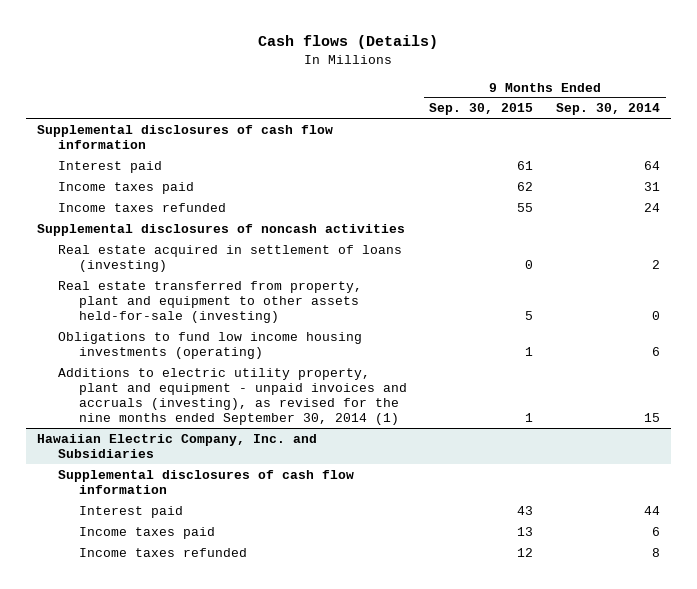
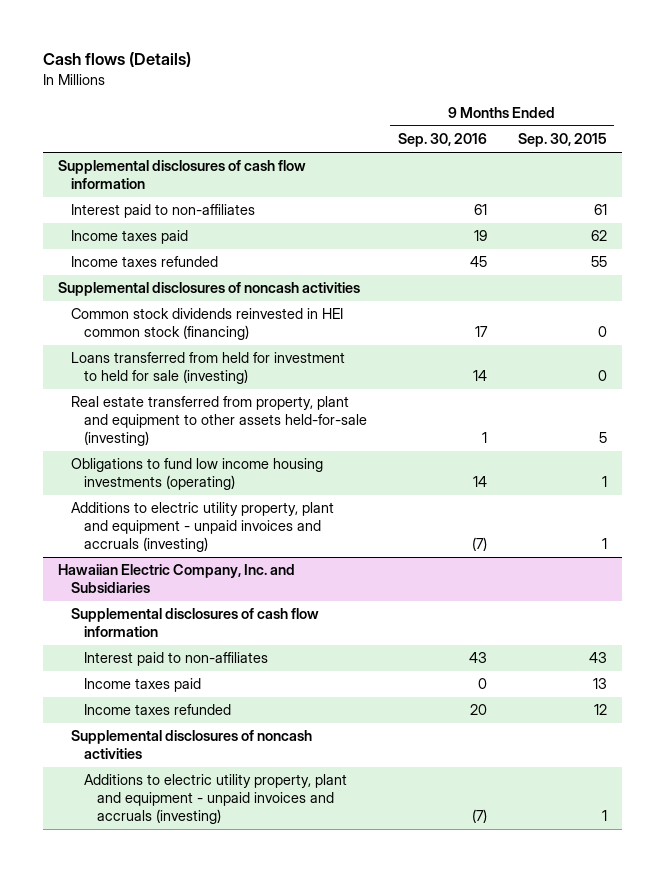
[555,103,660,116] Sep. 30, 2014 -> none
none -> [397,133,487,148] Sep. 30, 2016
[57,160,162,173] Interest paid -> [71,204,256,219] Interest paid to non-affiliates
[57,244,402,272] Real estate acquired in settlement of loans (investing) -> none
none -> [71,308,344,341] Common stock dividends reinvested in HEI common stock (financing)
none -> [71,352,346,385] Loans transferred from held for investment to held for sale (investing)
[57,367,407,426] Additions to electric utility property, plant and equipment - unpaid invoices and accruals (investing), as revised for the nine months ended September 30, 2014 (1) -> [71,502,335,553] Additions to electric utility property, plant and equipment - unpaid invoices and accruals (investing)
[78,505,183,518] Interest paid -> [84,652,269,667] Interest paid to non-affiliates
none -> [71,730,313,760] Supplemental disclosures of noncash activities
none -> [84,774,348,825] Additions to electric utility property, plant and equipment - unpaid invoices and accruals (investing)

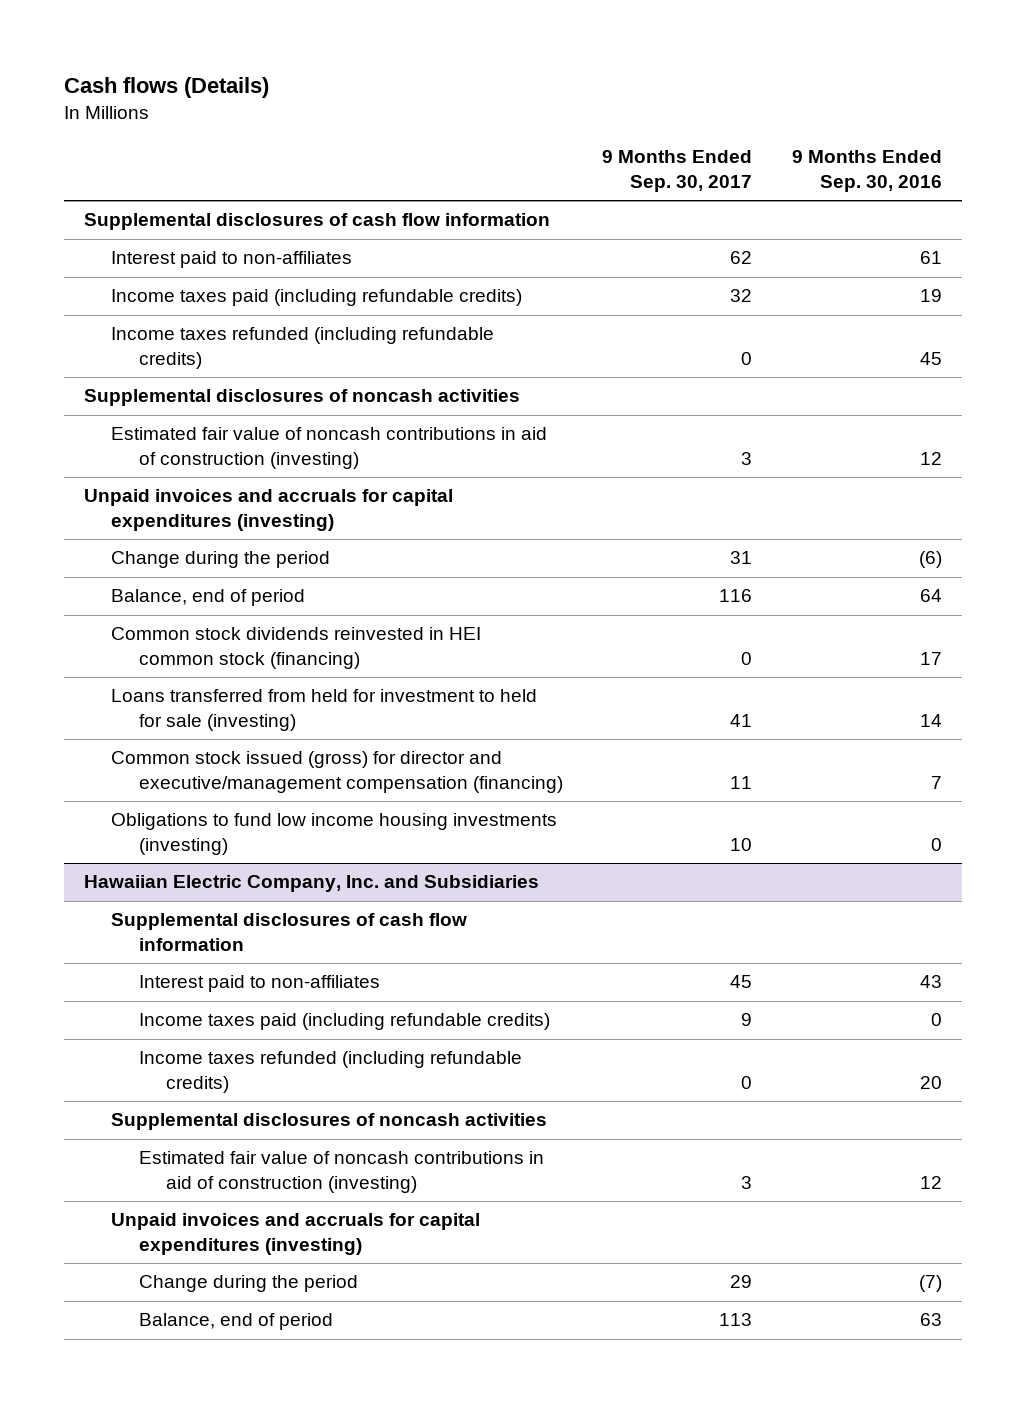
[517,133,607,148] Sep. 30, 2015 -> none
none -> [602,150,753,193] 9 Months Ended Sep. 30, 2017
[71,230,189,245] Income taxes paid -> [111,289,523,307] Income taxes paid (including refundable credits)
[71,256,219,268] Income taxes refunded -> [111,327,495,370] Income taxes refunded (including refundable credits)
none -> [111,427,548,470] Estimated fair value of noncash contributions in aid of construction (investing)
none -> [83,489,453,532] Unpaid invoices and accruals for capital expenditures (investing)
none -> [111,551,331,569] Change during the period
none -> [111,589,306,607] Balance, end of period
[71,396,368,447] Real estate transferred from property, plant and equipment to other assets held-for-sale (investing) -> none
[71,502,335,553] Additions to electric utility property, plant and equipment - unpaid invoices and accruals (investing) -> none
none -> [111,751,563,794] Common stock issued (gross) for director and executive/management compensation (financing)
[71,458,324,491] Obligations to fund low income housing investments (operating) -> [111,813,558,856] Obligations to fund low income housing investments (investing)
[472,476,487,488] 14 -> [931,838,943,852] 0
[84,678,202,693] Income taxes paid -> [138,1013,550,1031] Income taxes paid (including refundable credits)
[84,704,232,716] Income taxes refunded -> [138,1051,522,1094] Income taxes refunded (including refundable credits)
[84,774,348,825] Additions to electric utility property, plant and equipment - unpaid invoices and accruals (investing) -> none
none -> [138,1151,544,1194] Estimated fair value of noncash contributions in aid of construction (investing)
none -> [111,1213,481,1256] Unpaid invoices and accruals for capital expenditures (investing)
none -> [138,1275,358,1293] Change during the period
none -> [138,1313,333,1331] Balance, end of period

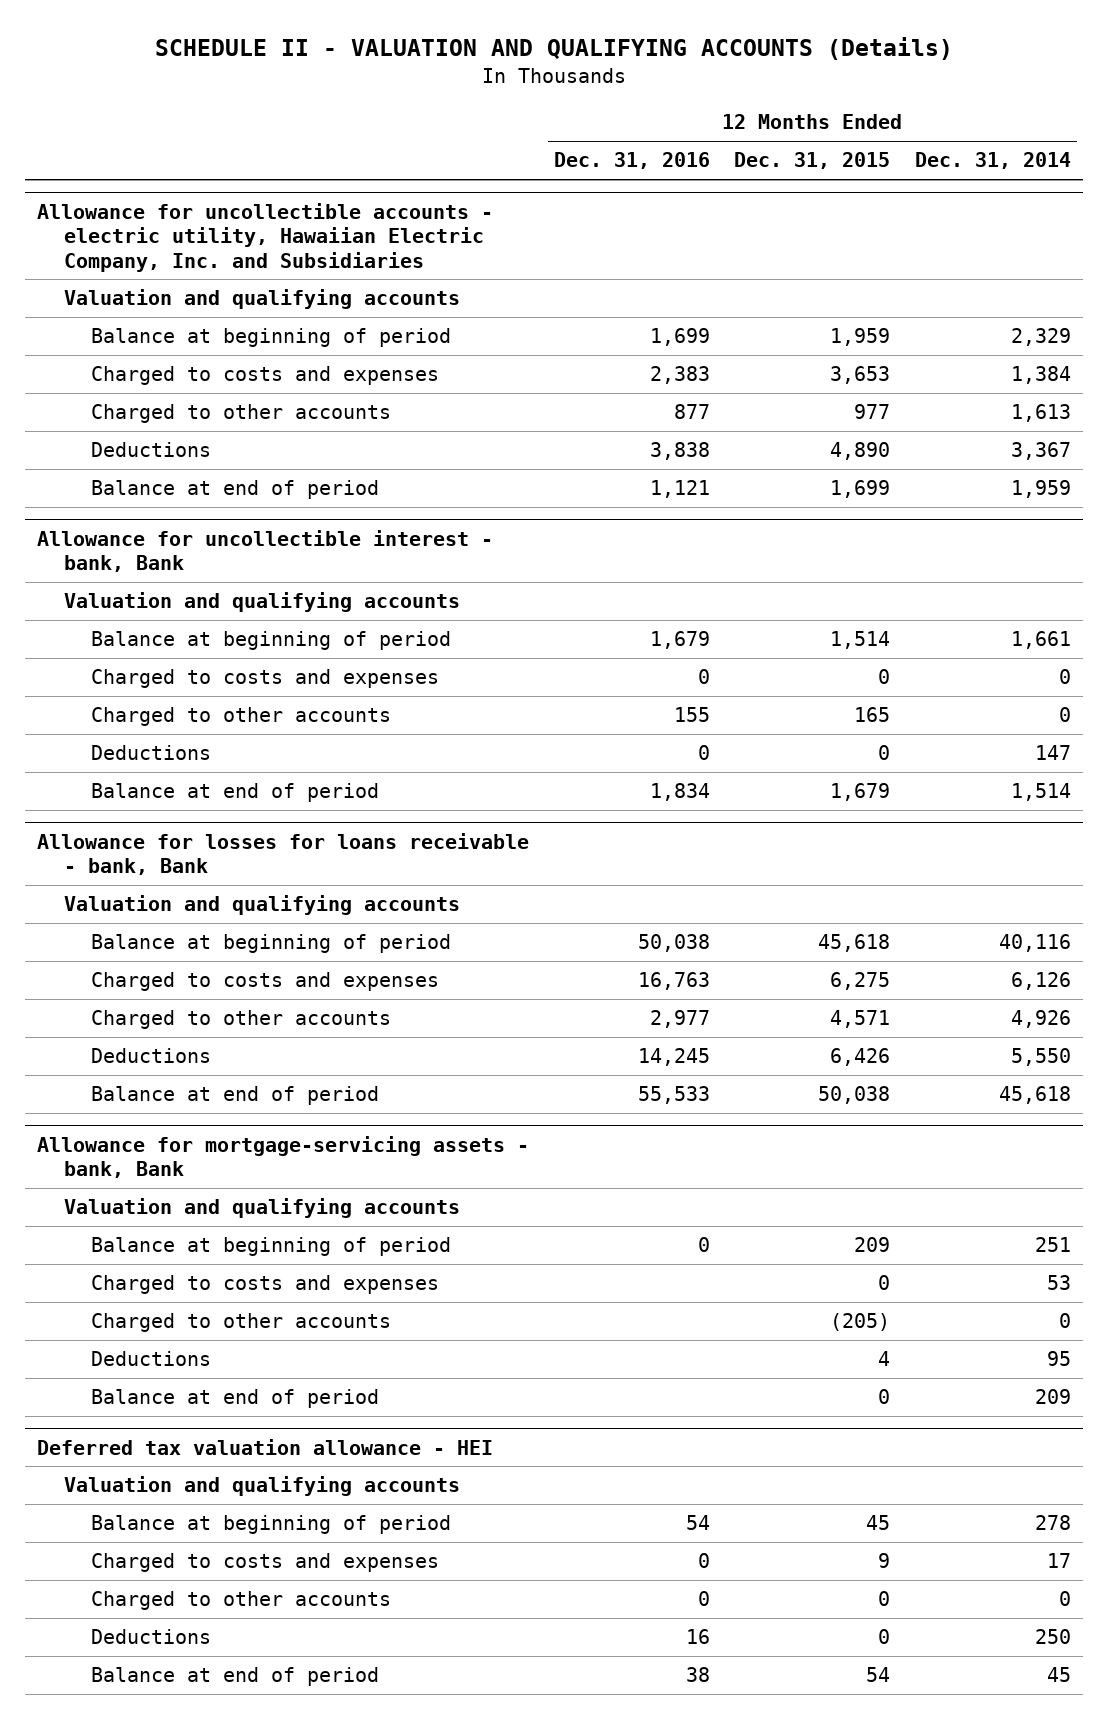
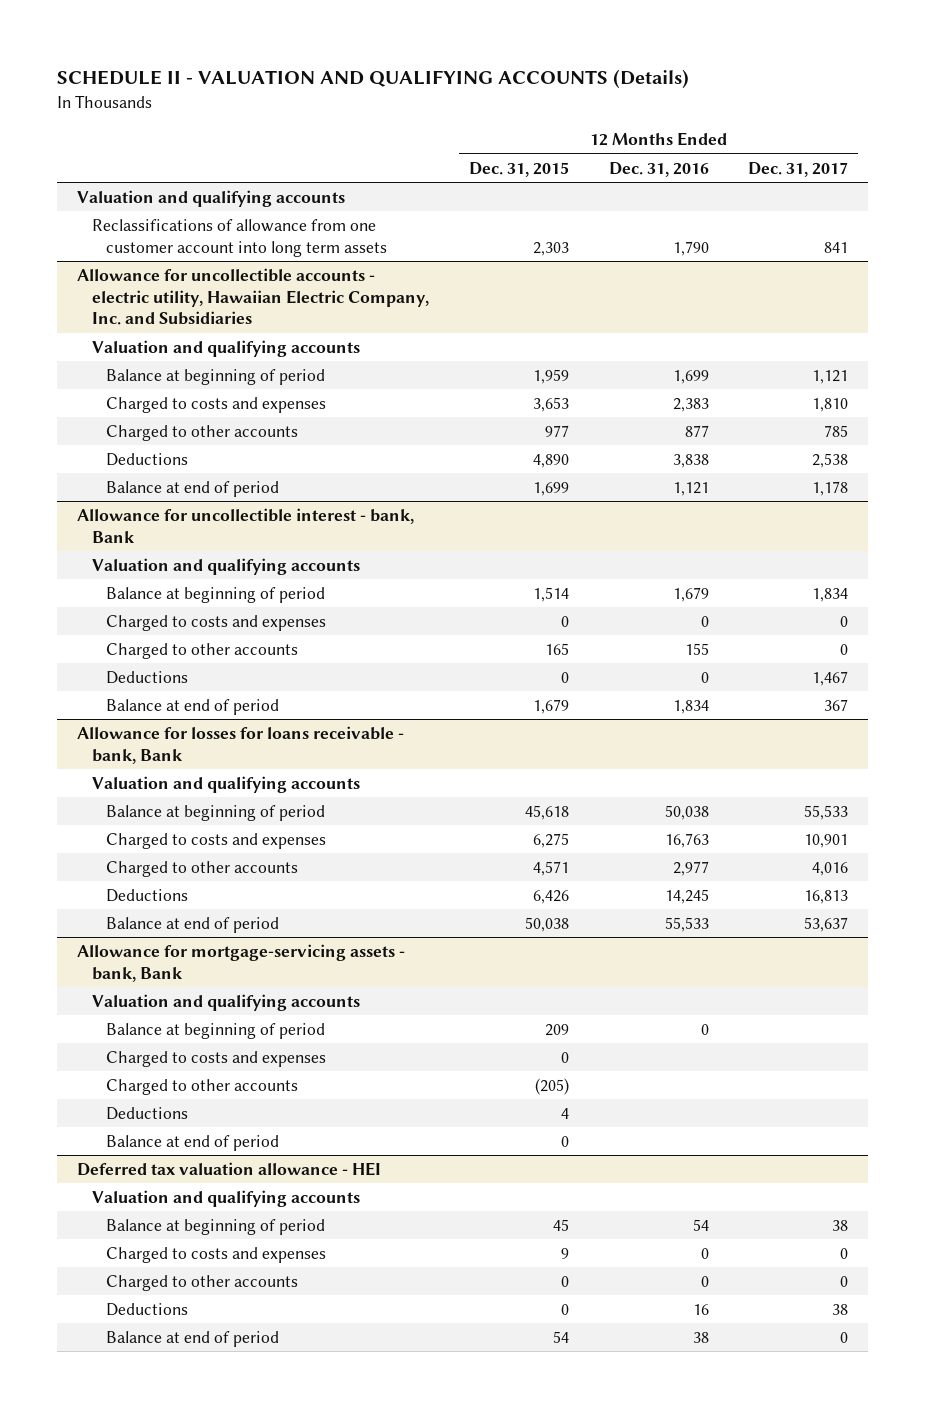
[914,152,1071,170] Dec. 31, 2014 -> none
none -> [748,161,849,177] Dec. 31, 2017
none -> [77,189,346,207] Valuation and qualifying accounts
none -> [91,218,388,257] Reclassifications of allowance from one customer account into long term assets

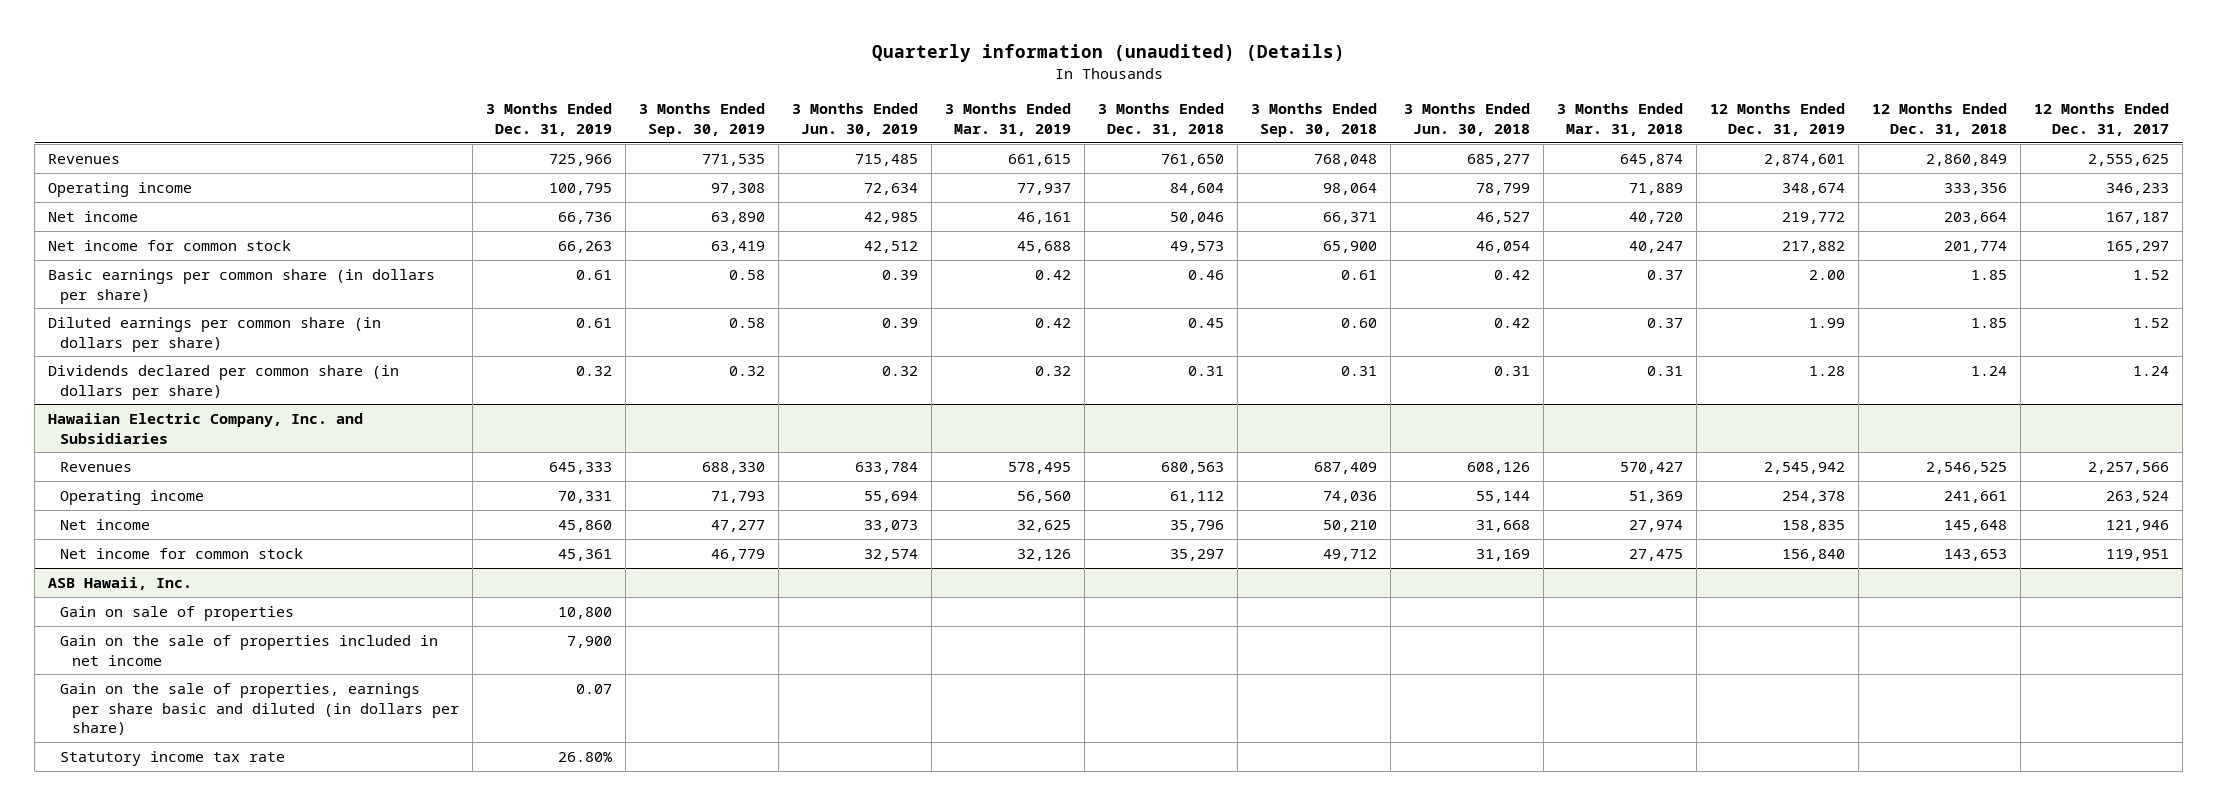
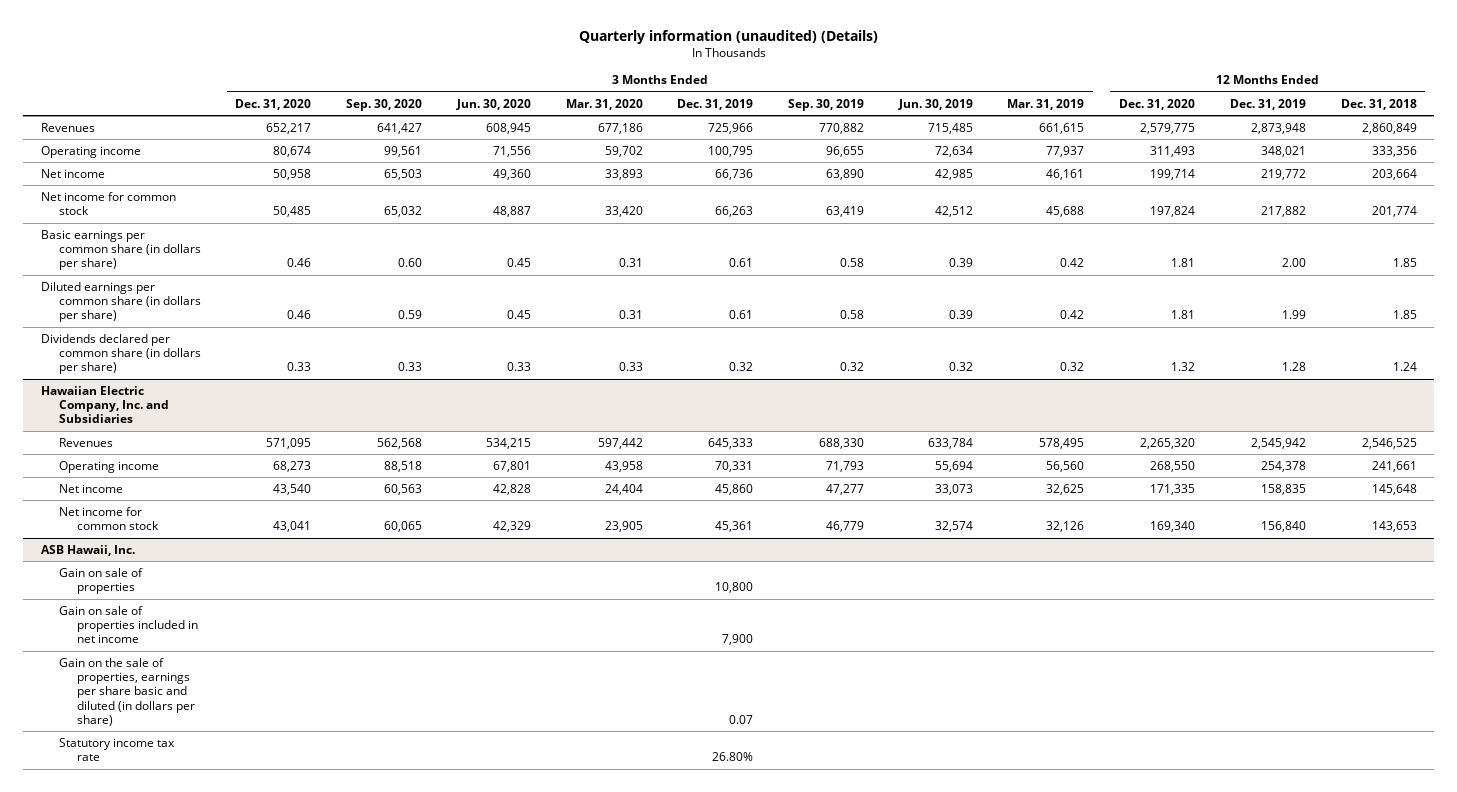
[1097,102,1224,136] 3 Months Ended Dec. 31, 2018 -> none
[1251,102,1378,137] 3 Months Ended Sep. 30, 2018 -> none
[1404,102,1531,136] 3 Months Ended Jun. 30, 2018 -> none
[1557,102,1684,136] 3 Months Ended Mar. 31, 2018 -> none
[2034,102,2170,136] 12 Months Ended Dec. 31, 2017 -> none
none -> [235,98,312,110] Dec. 31, 2020
none -> [346,98,423,111] Sep. 30, 2020
none -> [455,98,531,110] Jun. 30, 2020
none -> [565,98,643,110] Mar. 31, 2020
none -> [1119,98,1196,110] Dec. 31, 2020
[701,153,765,166] 771,535 -> [818,122,864,134] 770,882
[1764,153,1846,166] 2,874,601 -> [1250,122,1306,134] 2,873,948
[710,182,765,195] 97,308 -> [825,145,864,157] 96,655
[1782,182,1846,195] 348,674 -> [1260,145,1306,157] 348,021
[59,634,438,666] Gain on the sale of properties included in net income -> [58,605,198,644] Gain on sale of properties included in net income

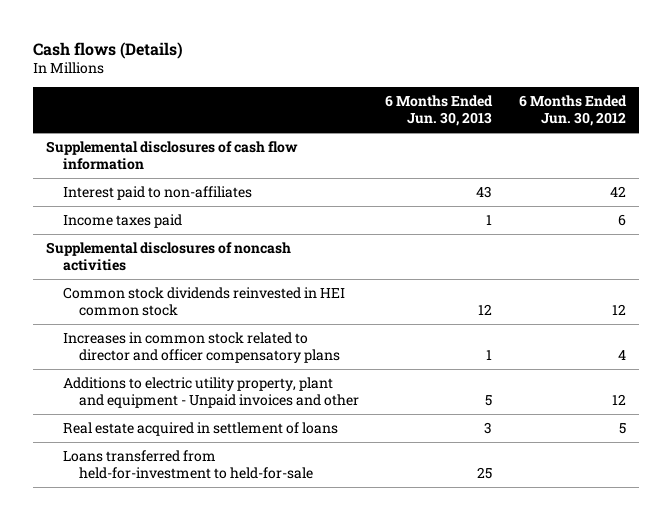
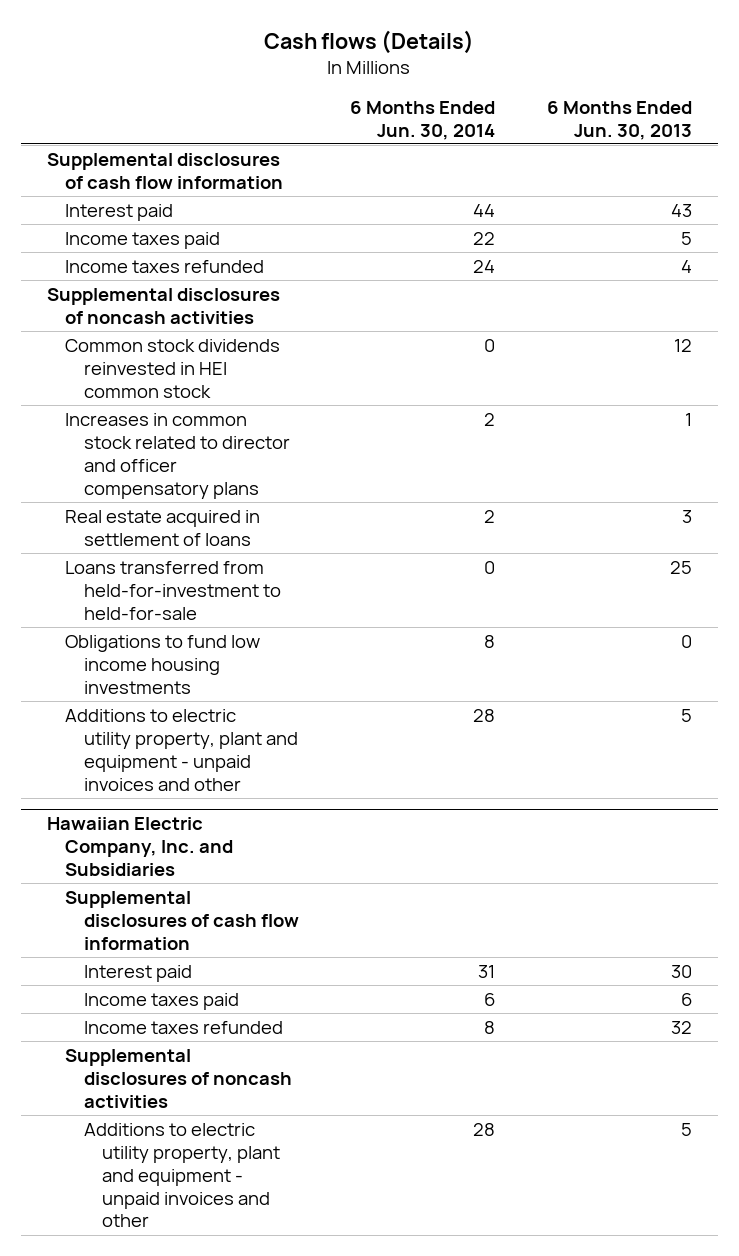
[518,94,627,127] 6 Months Ended Jun. 30, 2012 -> none
none -> [350,100,496,140] 6 Months Ended Jun. 30, 2014
[62,185,252,200] Interest paid to non-affiliates -> [65,203,174,221] Interest paid
[486,214,493,225] 1 -> [681,231,693,245] 5
none -> [65,259,265,273] Income taxes refunded
[62,376,359,409] Additions to electric utility property, plant and equipment - Unpaid invoices and other -> none
none -> [65,634,261,694] Obligations to fund low income housing investments
none -> [65,708,298,791] Additions to electric utility property, plant and equipment - unpaid invoices and other
none -> [46,817,234,877] Hawaiian Electric Company, Inc. and Subsidiaries
none -> [65,890,299,950] Supplemental disclosures of cash flow information
none -> [83,964,192,982] Interest paid
none -> [83,992,239,1010] Income taxes paid
none -> [83,1020,283,1034] Income taxes refunded
none -> [65,1048,292,1108] Supplemental disclosures of noncash activities
none -> [83,1122,281,1228] Additions to electric utility property, plant and equipment - unpaid invoices and other

